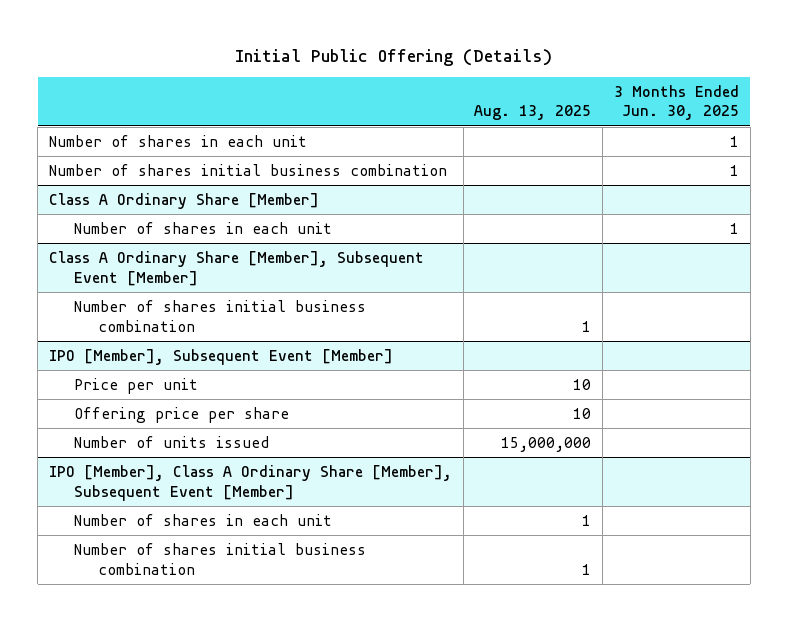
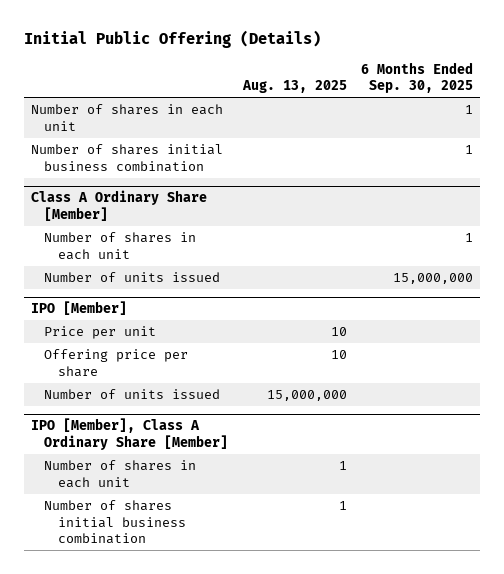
[613,84,739,121] 3 Months Ended Jun. 30, 2025 -> none
none -> [360,61,473,94] 6 Months Ended Sep. 30, 2025
[49,250,425,286] Class A Ordinary Share [Member], Subsequent Event [Member] -> none
[73,299,366,332] Number of shares initial business combination -> none
none -> [44,272,221,283] Number of units issued
[49,348,394,365] IPO [Member], Subsequent Event [Member] -> [30,301,127,316] IPO [Member]
[49,464,453,501] IPO [Member], Class A Ordinary Share [Member], Subsequent Event [Member] -> [30,418,229,450] IPO [Member], Class A Ordinary Share [Member]

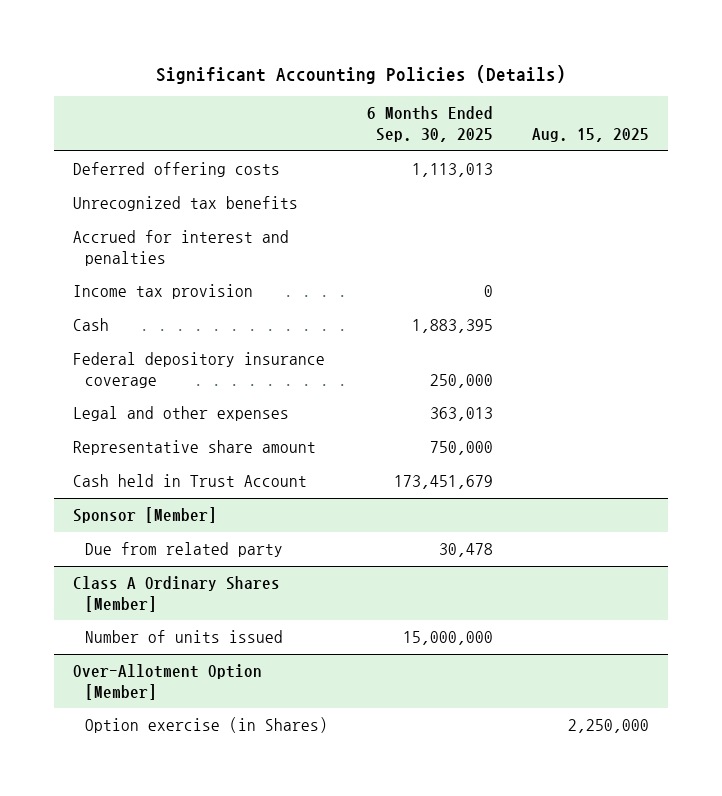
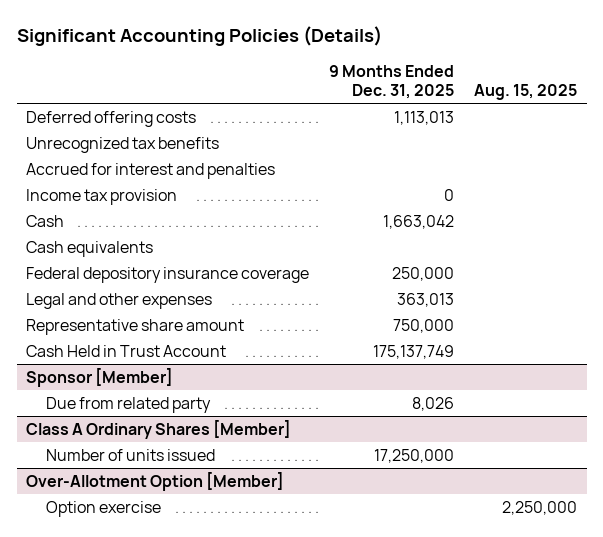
[366,106,493,142] 6 Months Ended Sep. 30, 2025 -> none
none -> [329,64,455,100] 9 Months Ended Dec. 31, 2025
none -> [26,240,154,257] Cash equivalents
[73,474,308,488] Cash held in Trust Account -> [26,344,227,357] Cash Held in Trust Account
[84,717,328,734] Option exercise (in Shares) -> [45,500,161,517] Option exercise

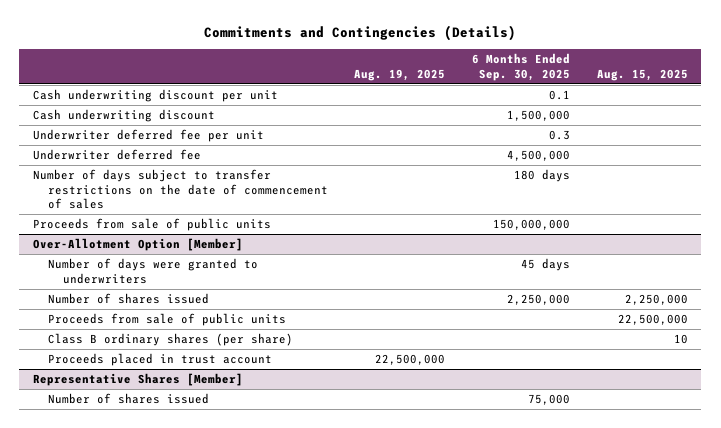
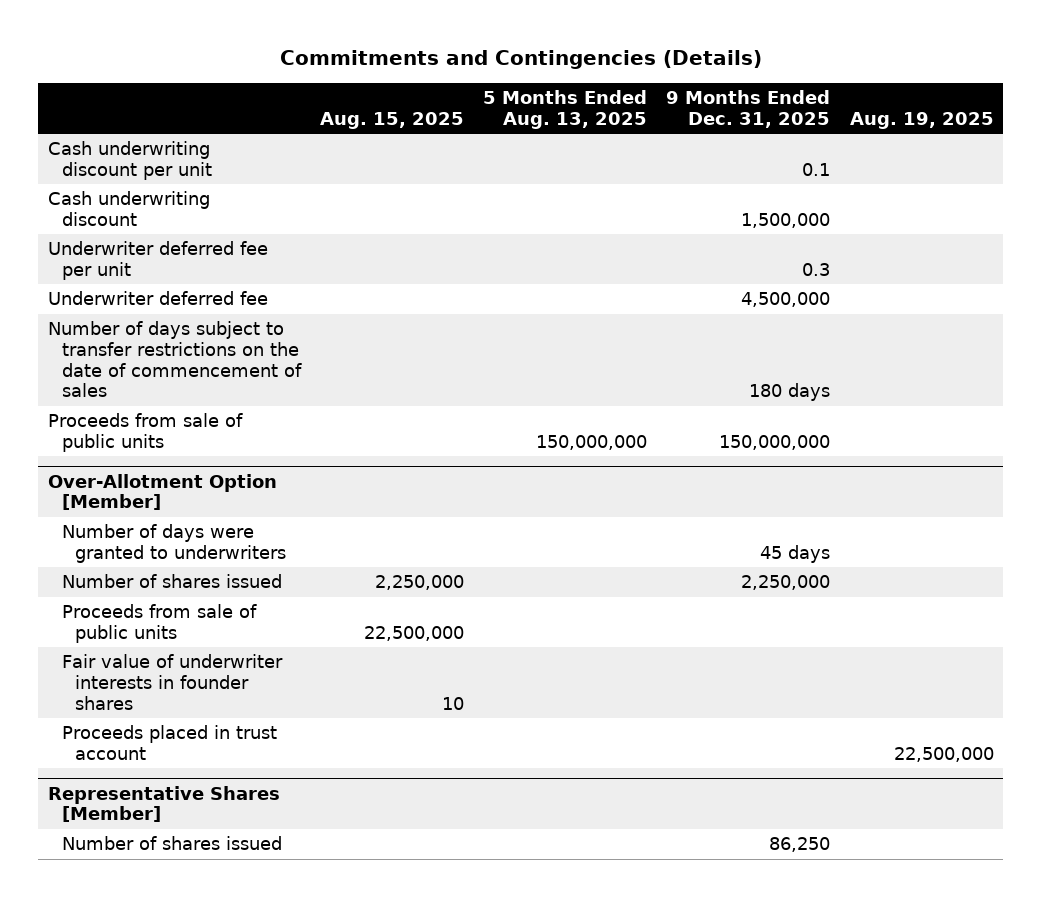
[472,53,571,81] 6 Months Ended Sep. 30, 2025 -> none
none -> [483,90,648,129] 5 Months Ended Aug. 13, 2025
none -> [666,90,831,128] 9 Months Ended Dec. 31, 2025
[47,333,293,347] Class B ordinary shares (per share) -> [61,654,283,710] Fair value of underwriter interests in founder shares

